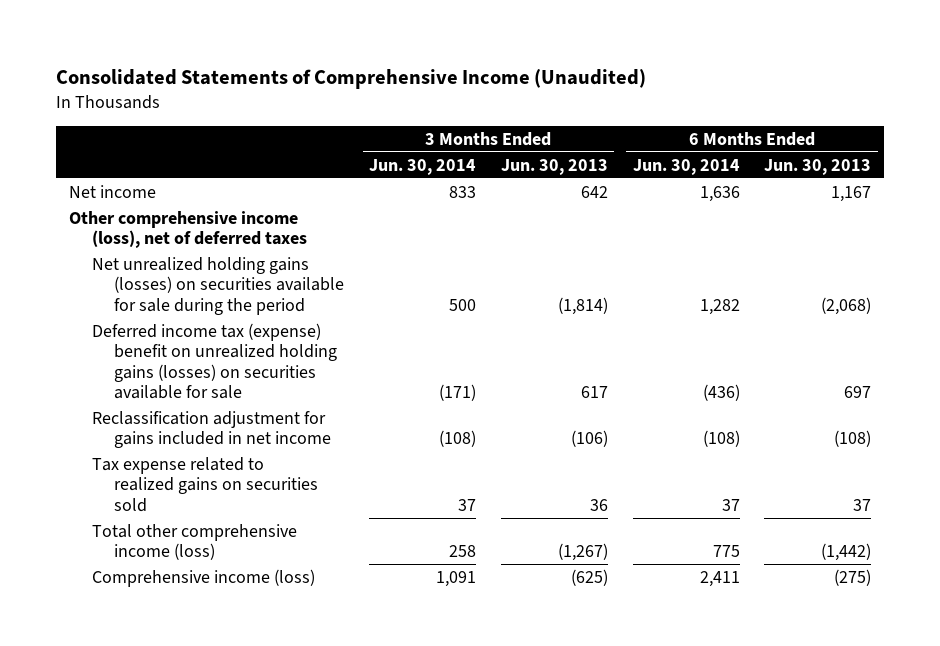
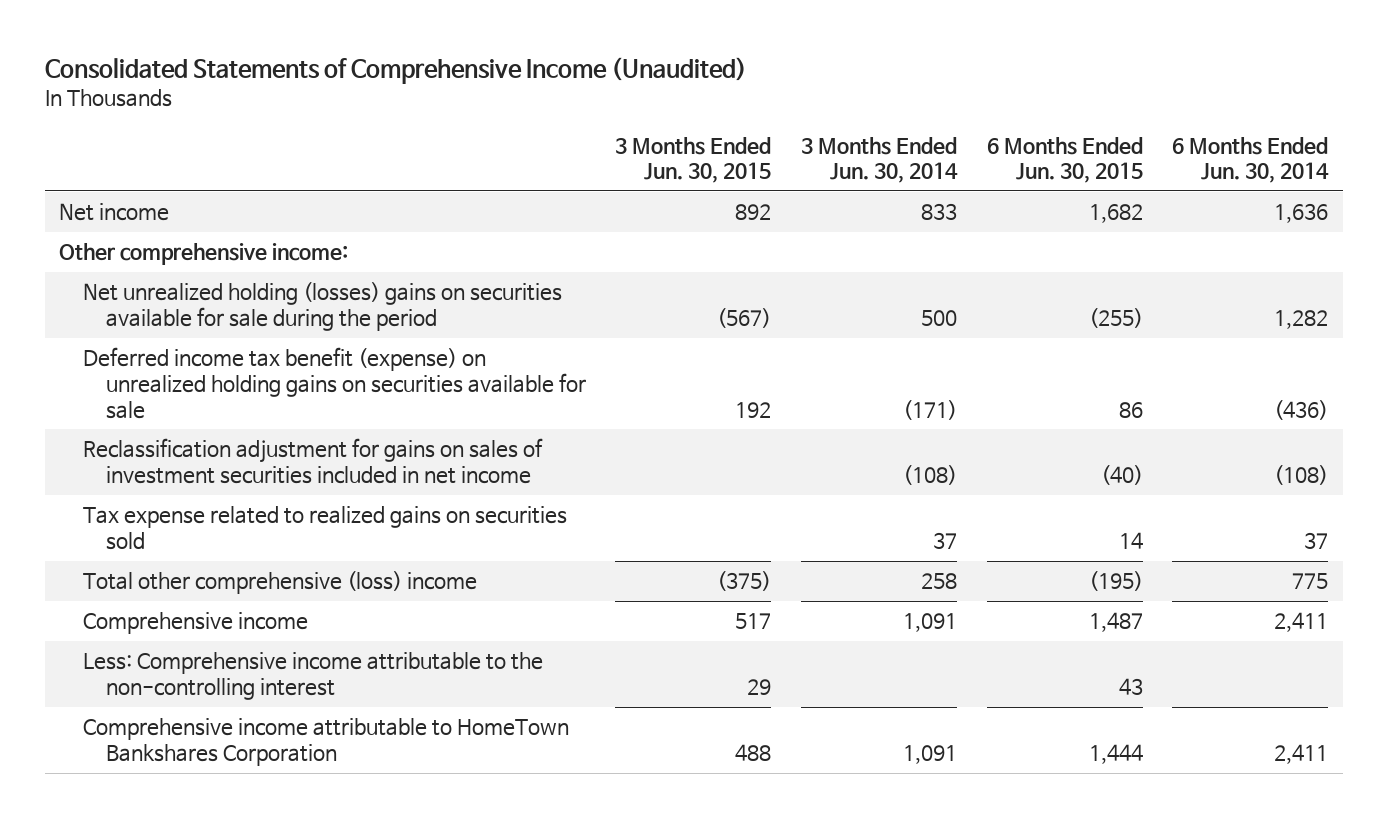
[500,158,608,175] Jun. 30, 2013 -> none
[764,158,872,175] Jun. 30, 2013 -> none
none -> [615,136,772,184] 3 Months Ended Jun. 30, 2015
none -> [986,136,1143,184] 6 Months Ended Jun. 30, 2015
[68,210,307,249] Other comprehensive income (loss), net of deferred taxes -> none
none -> [59,243,349,266] Other comprehensive income:
[91,256,345,315] Net unrealized holding gains (losses) on securities available for sale during the period -> [82,282,562,332] Net unrealized holding (losses) gains on securities available for sale during the period
[91,322,338,400] Deferred income tax (expense) benefit on unrealized holding gains (losses) on securities available for sale -> [82,347,586,419] Deferred income tax benefit (expense) on unrealized holding gains on securities available for sale
[91,410,332,449] Reclassification adjustment for gains included in net income -> [82,438,543,485] Reclassification adjustment for gains on sales of investment securities included in net income
[91,523,297,561] Total other comprehensive income (loss) -> [82,571,477,595] Total other comprehensive (loss) income
none -> [82,612,308,635] Comprehensive income
none -> [82,652,543,701] Less: Comprehensive income attributable to the non-controlling interest
[91,568,315,587] Comprehensive income (loss) -> [82,718,569,767] Comprehensive income attributable to HomeTown Bankshares Corporation

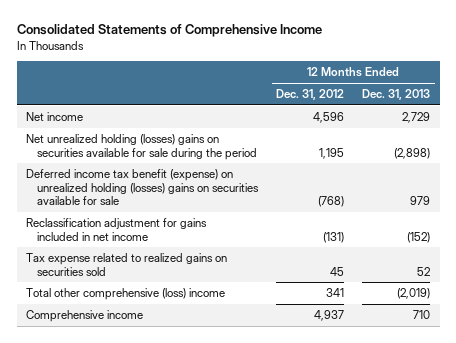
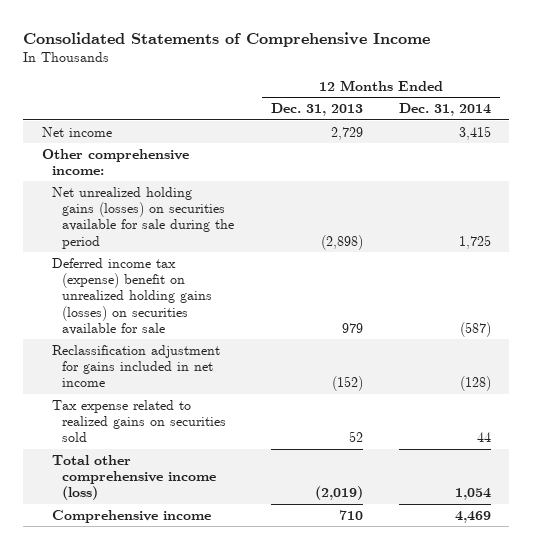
[276,89,345,101] Dec. 31, 2012 -> none
none -> [399,103,492,117] Dec. 31, 2014
none -> [41,148,189,175] Other comprehensive income:
[25,134,258,160] Net unrealized holding (losses) gains on securities available for sale during the period -> [51,186,235,249] Net unrealized holding gains (losses) on securities available for sale during the period
[25,169,260,206] Deferred income tax benefit (expense) on unrealized holding (losses) gains on securities available for sale -> [51,257,213,335] Deferred income tax (expense) benefit on unrealized holding gains (losses) on securities available for sale
[25,288,225,301] Total other comprehensive (loss) income -> [51,454,217,501] Total other comprehensive income (loss)

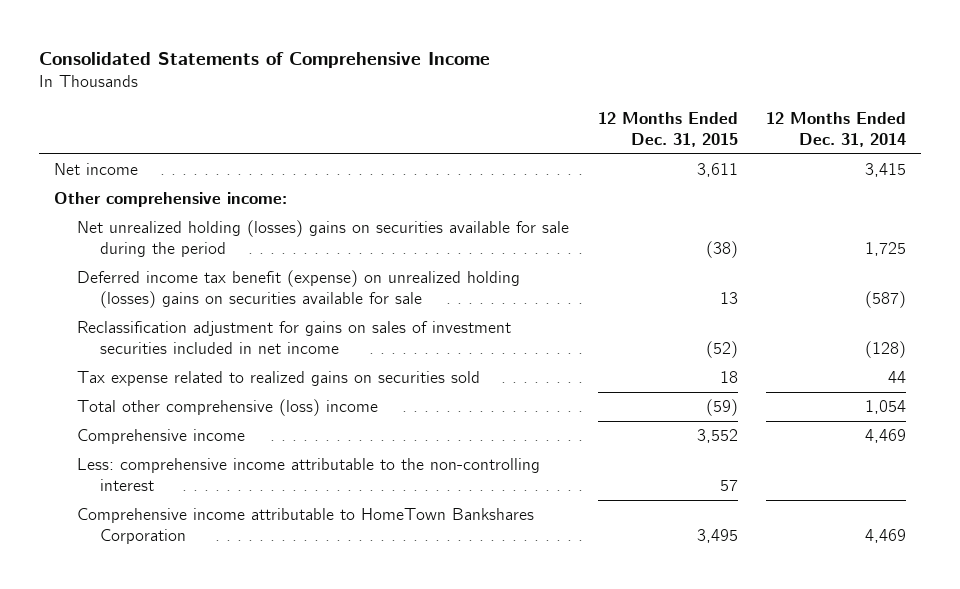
[270,103,363,117] Dec. 31, 2013 -> none
none -> [597,111,738,148] 12 Months Ended Dec. 31, 2015
[51,186,235,249] Net unrealized holding gains (losses) on securities available for sale during the period -> [76,220,569,258] Net unrealized holding (losses) gains on securities available for sale during the period
[51,257,213,335] Deferred income tax (expense) benefit on unrealized holding gains (losses) on securities available for sale -> [76,270,520,309] Deferred income tax benefit (expense) on unrealized holding (losses) gains on securities available for sale
[51,344,220,388] Reclassification adjustment for gains included in net income -> [76,321,511,355] Reclassification adjustment for gains on sales of investment securities included in net income
[51,454,217,501] Total other comprehensive income (loss) -> [76,399,378,417] Total other comprehensive (loss) income
none -> [76,458,540,492] Less: comprehensive income attributable to the non-controlling interest
none -> [76,508,534,545] Comprehensive income attributable to HomeTown Bankshares Corporation

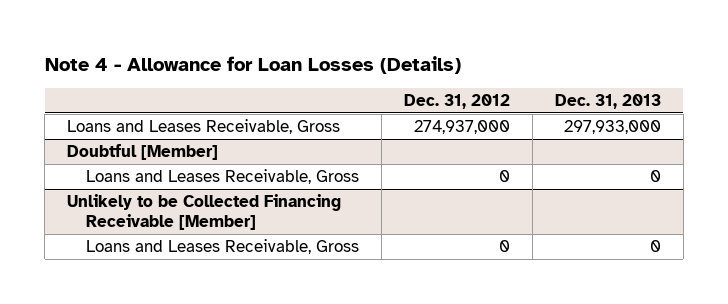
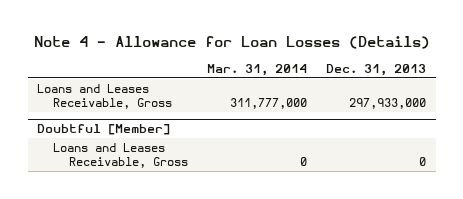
[403,93,510,109] Dec. 31, 2012 -> none
none -> [206,63,307,76] Mar. 31, 2014
[67,194,342,230] Unlikely to be Collected Financing Receivable [Member] -> none
[85,239,359,255] Loans and Leases Receivable, Gross -> none

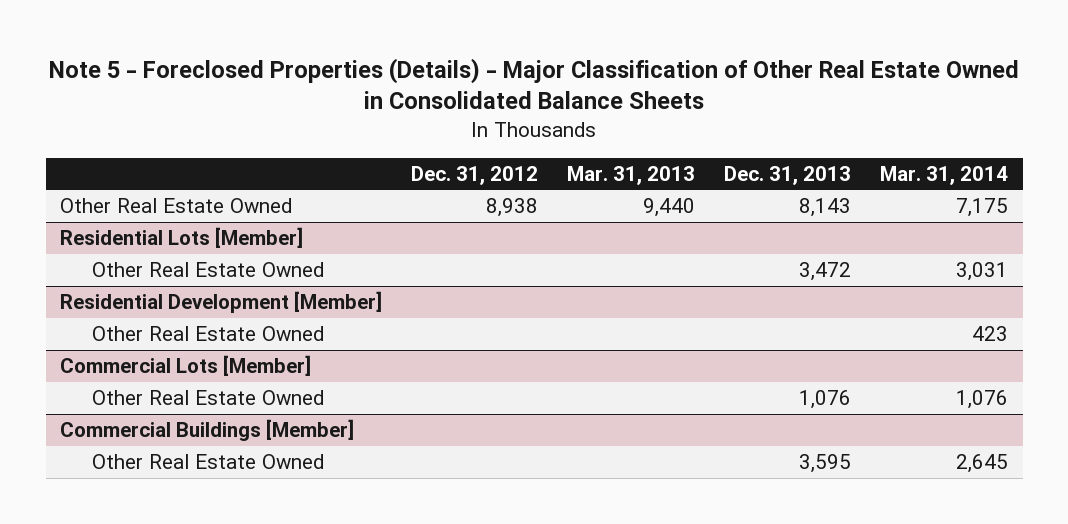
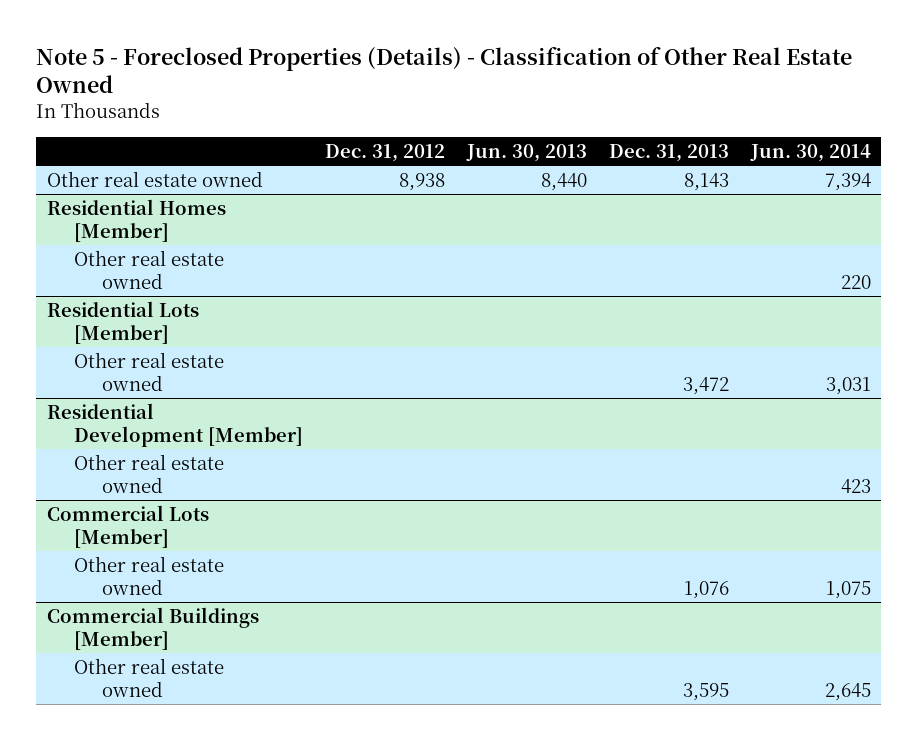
[49,57,1020,110] Note 5 - Foreclosed Properties (Details) - Major Classification of Other Real Estate Owned in Consolidated Balance Sheets -> [35,46,852,94] Note 5 - Foreclosed Properties (Details) - Classification of Other Real Estate Owned
[567,165,696,185] Mar. 31, 2013 -> none
[880,165,1009,185] Mar. 31, 2014 -> none
none -> [465,143,587,162] Jun. 30, 2013
none -> [749,143,871,162] Jun. 30, 2014
[60,198,293,214] Other Real Estate Owned -> [46,170,263,187] Other real estate owned
none -> [46,198,226,242] Residential Homes [Member]
none -> [74,249,225,289] Other real estate owned
[91,262,324,278] Other Real Estate Owned -> [74,351,225,391] Other real estate owned
[91,326,324,342] Other Real Estate Owned -> [74,453,225,493] Other real estate owned
[91,390,324,406] Other Real Estate Owned -> [74,555,225,595] Other real estate owned
[91,454,324,470] Other Real Estate Owned -> [74,657,225,697] Other real estate owned

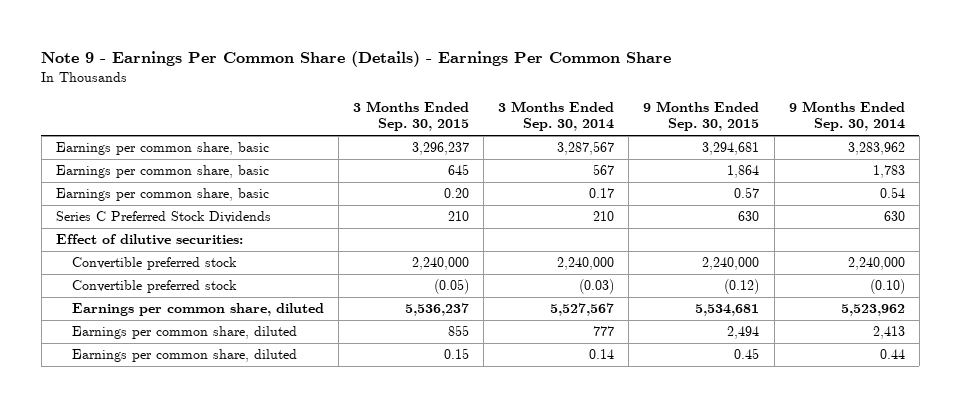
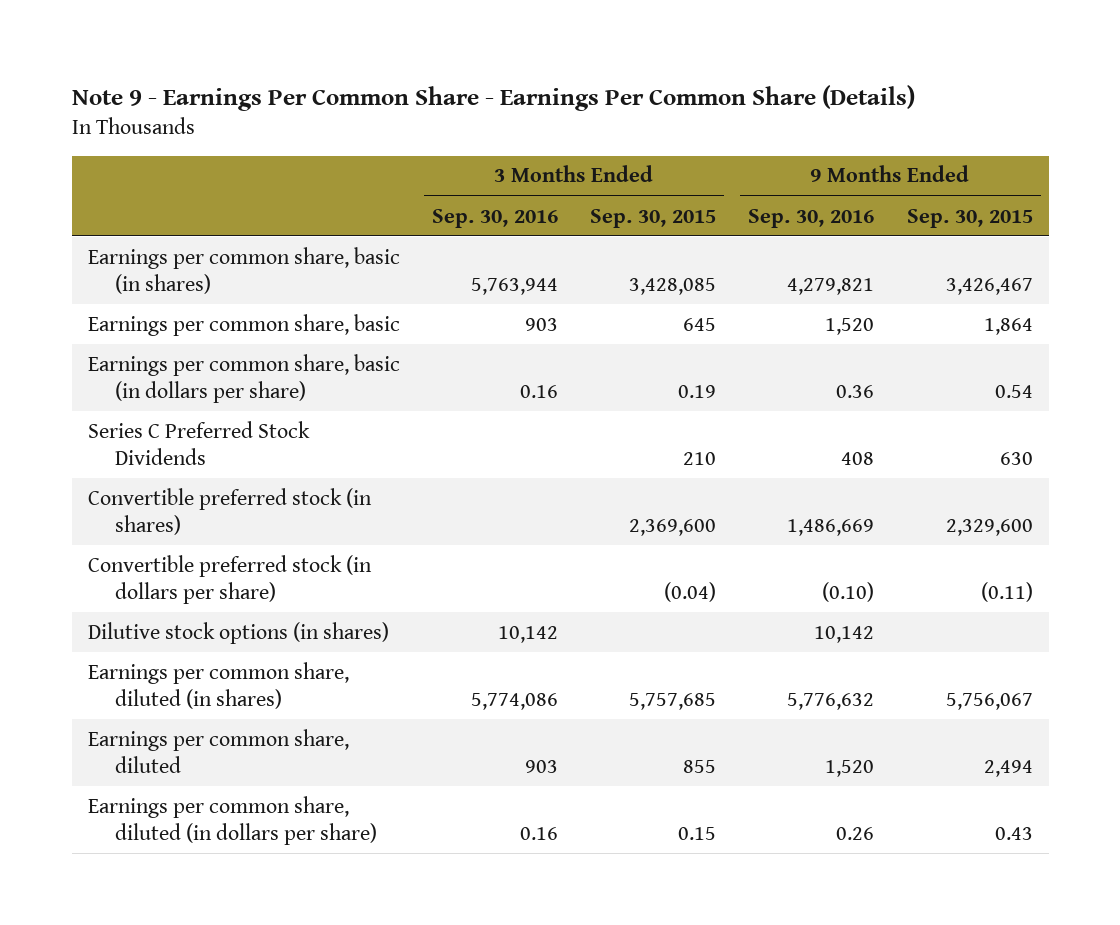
[41,50,672,67] Note 9 - Earnings Per Common Share (Details) - Earnings Per Common Share -> [71,85,915,112] Note 9 - Earnings Per Common Share - Earnings Per Common Share (Details)
[498,100,615,132] 3 Months Ended Sep. 30, 2014 -> none
[788,100,905,132] 9 Months Ended Sep. 30, 2014 -> none
none -> [431,208,558,228] Sep. 30, 2016
none -> [748,208,875,228] Sep. 30, 2016
[55,142,269,156] Earnings per common share, basic -> [87,246,400,294] Earnings per common share, basic (in shares)
[411,142,469,156] 3,296,237 -> [629,277,717,295] 3,428,085
[702,142,760,156] 3,294,681 -> [945,277,1033,295] 3,426,467
[55,188,269,202] Earnings per common share, basic -> [87,353,400,403] Earnings per common share, basic (in dollars per share)
[443,188,469,199] 0.20 -> [678,384,717,398] 0.19
[734,187,760,199] 0.57 -> [994,384,1033,398] 0.54
[55,234,243,246] Effect of dilutive securities: -> none
[71,257,237,271] Convertible preferred stock -> [87,487,372,535] Convertible preferred stock (in shares)
[411,257,469,271] 2,240,000 -> [629,518,717,536] 2,369,600
[702,257,760,271] 2,240,000 -> [945,518,1033,536] 2,329,600
[71,280,237,294] Convertible preferred stock -> [87,554,372,604] Convertible preferred stock (in dollars per share)
[433,279,469,295] (0.05) -> [664,581,717,602] (0.04)
[724,279,760,295] (0.12) -> [980,581,1033,602] (0.11)
none -> [87,621,389,644] Dilutive stock options (in shares)
[71,303,324,317] Earnings per common share, diluted -> [87,661,349,709] Earnings per common share, diluted (in shares)
[404,303,469,317] 5,536,237 -> [629,692,717,710] 5,757,685
[695,304,760,317] 5,534,681 -> [945,692,1033,710] 5,756,067
[71,349,297,363] Earnings per common share, diluted -> [87,795,377,845] Earnings per common share, diluted (in dollars per share)
[734,348,760,360] 0.45 -> [994,826,1033,840] 0.43

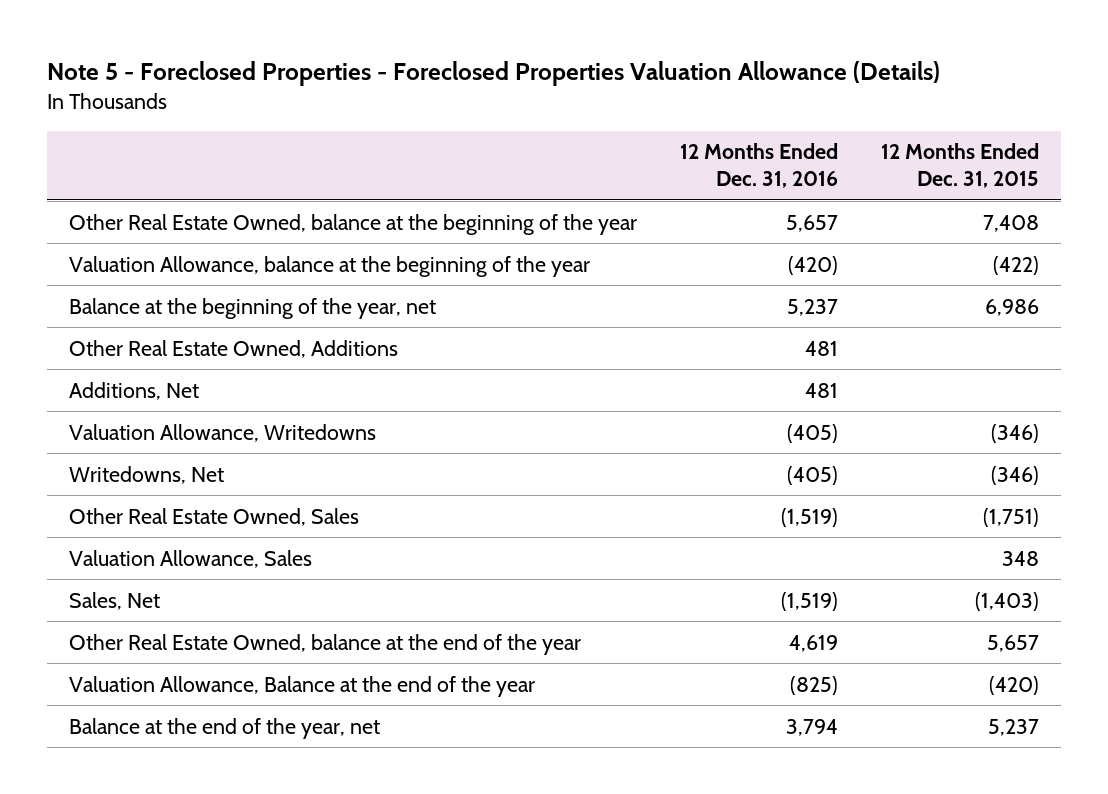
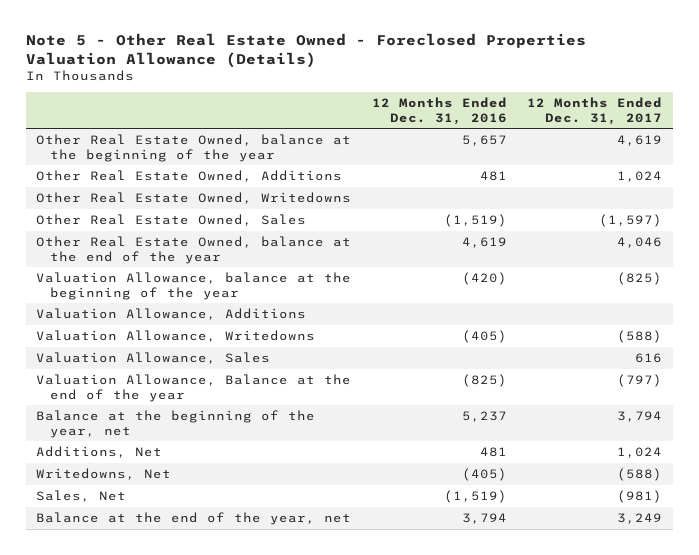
[47,61,941,87] Note 5 - Foreclosed Properties - Foreclosed Properties Valuation Allowance (Details) -> [26,32,587,68] Note 5 - Other Real Estate Owned - Foreclosed Properties Valuation Allowance (Details)
[881,143,1040,189] 12 Months Ended Dec. 31, 2015 -> none
none -> [527,97,663,125] 12 Months Ended Dec. 31, 2017
[68,339,398,358] Other Real Estate Owned, Additions -> [36,170,343,183] Other Real Estate Owned, Additions
none -> [36,192,352,205] Other Real Estate Owned, Writedowns
[68,507,359,526] Other Real Estate Owned, Sales -> [36,214,307,227] Other Real Estate Owned, Sales
[68,633,581,655] Other Real Estate Owned, balance at the end of the year -> [36,236,352,264] Other Real Estate Owned, balance at the end of the year
none -> [36,308,307,321] Valuation Allowance, Additions
[68,423,376,442] Valuation Allowance, Writedowns -> [36,330,316,343] Valuation Allowance, Writedowns
[68,549,312,568] Valuation Allowance, Sales -> [36,352,271,365] Valuation Allowance, Sales
[68,675,535,697] Valuation Allowance, Balance at the end of the year -> [36,374,352,402] Valuation Allowance, Balance at the end of the year

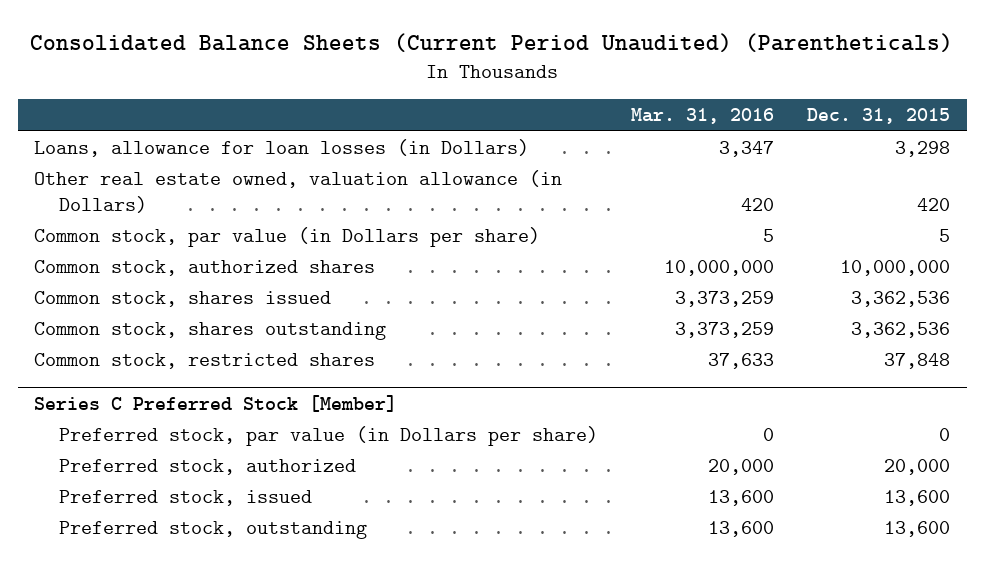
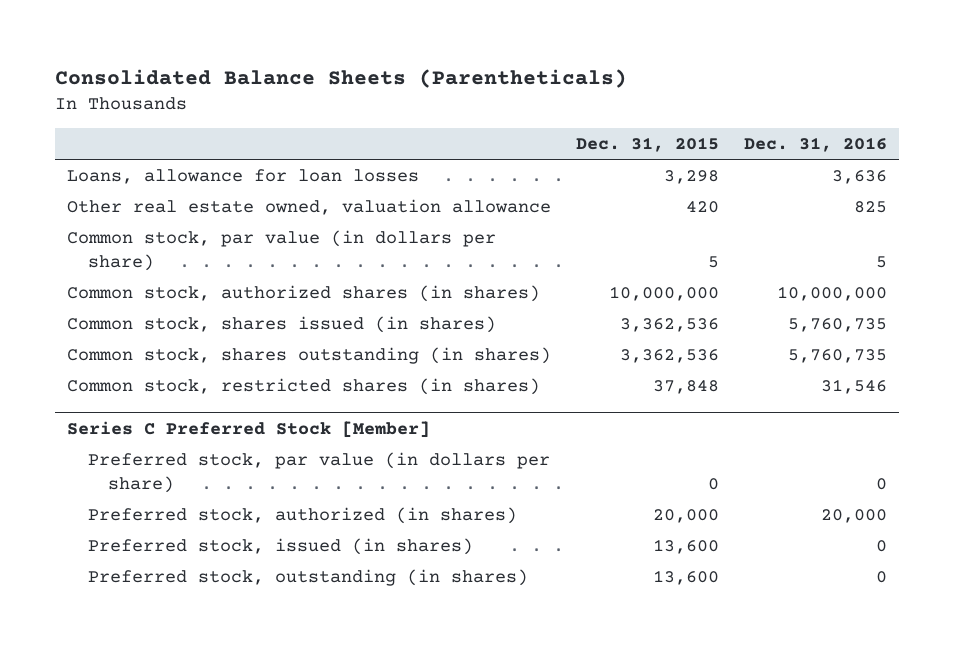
[30,33,954,53] Consolidated Balance Sheets (Current Period Unaudited) (Parentheticals) -> [54,68,627,88] Consolidated Balance Sheets (Parentheticals)
[631,108,775,125] Mar. 31, 2016 -> none
none -> [743,137,887,153] Dec. 31, 2016
[34,138,530,157] Loans, allowance for loan losses (in Dollars) -> [67,169,420,185] Loans, allowance for loan losses
[34,169,563,213] Other real estate owned, valuation allowance (in Dollars) -> [67,199,552,216] Other real estate owned, valuation allowance
[34,226,541,247] Common stock, par value (in Dollars per share) -> [67,230,497,271] Common stock, par value (in dollars per share)
[34,259,376,276] Common stock, authorized shares -> [67,285,541,303] Common stock, authorized shares (in shares)
[34,290,332,307] Common stock, shares issued -> [67,316,497,334] Common stock, shares issued (in shares)
[34,321,387,340] Common stock, shares outstanding -> [67,347,552,365] Common stock, shares outstanding (in shares)
[34,352,376,369] Common stock, restricted shares -> [67,378,541,396] Common stock, restricted shares (in shares)
[58,425,598,446] Preferred stock, par value (in Dollars per share) -> [87,452,550,493] Preferred stock, par value (in dollars per share)
[58,458,356,475] Preferred stock, authorized -> [87,507,517,525] Preferred stock, authorized (in shares)
[58,489,312,506] Preferred stock, issued -> [87,538,473,556] Preferred stock, issued (in shares)
[58,520,367,539] Preferred stock, outstanding -> [87,569,528,587] Preferred stock, outstanding (in shares)

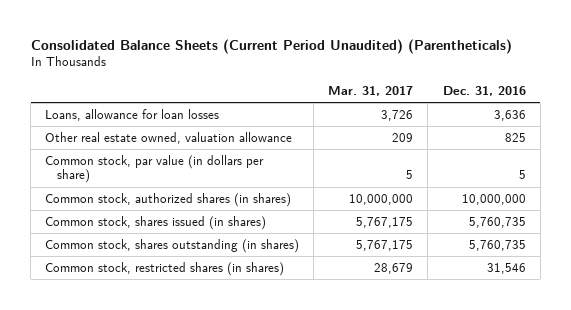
[54,68,627,88] Consolidated Balance Sheets (Parentheticals) -> [30,38,512,54] Consolidated Balance Sheets (Current Period Unaudited) (Parentheticals)
[575,137,719,153] Dec. 31, 2015 -> none
none -> [328,85,414,96] Mar. 31, 2017
[67,420,431,438] Series C Preferred Stock [Member] -> none
[87,452,550,493] Preferred stock, par value (in dollars per share) -> none
[87,507,517,525] Preferred stock, authorized (in shares) -> none
[87,538,473,556] Preferred stock, issued (in shares) -> none
[87,569,528,587] Preferred stock, outstanding (in shares) -> none

